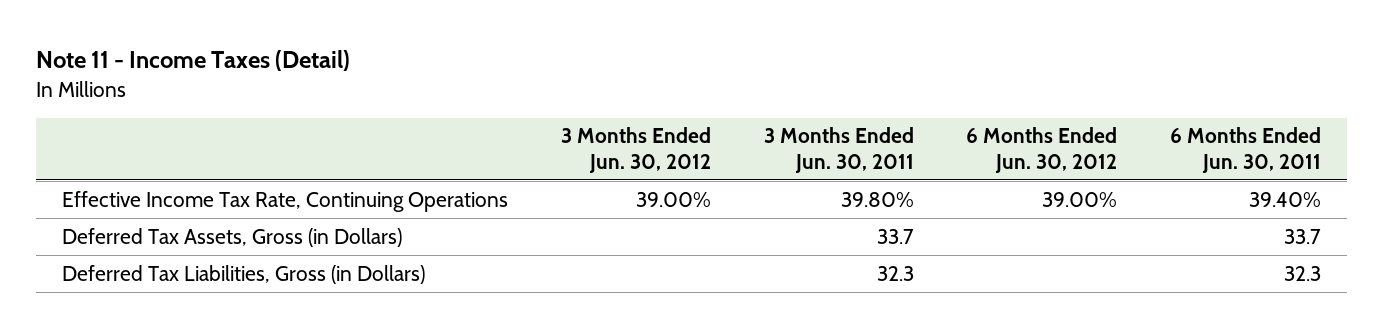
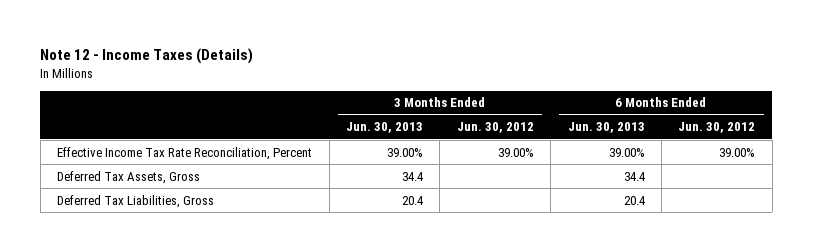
[36,50,351,72] Note 11 - Income Taxes (Detail) -> [40,48,254,65] Note 12 - Income Taxes (Details)
[763,127,914,173] 3 Months Ended Jun. 30, 2011 -> none
[1170,127,1322,173] 6 Months Ended Jun. 30, 2011 -> none
none -> [345,122,423,134] Jun. 30, 2013
none -> [567,122,645,134] Jun. 30, 2013
[62,190,509,212] Effective Income Tax Rate, Continuing Operations -> [57,146,313,160] Effective Income Tax Rate Reconciliation, Percent
[62,227,403,247] Deferred Tax Assets, Gross (in Dollars) -> [57,170,201,184] Deferred Tax Assets, Gross
[62,264,426,284] Deferred Tax Liabilities, Gross (in Dollars) -> [57,194,215,208] Deferred Tax Liabilities, Gross

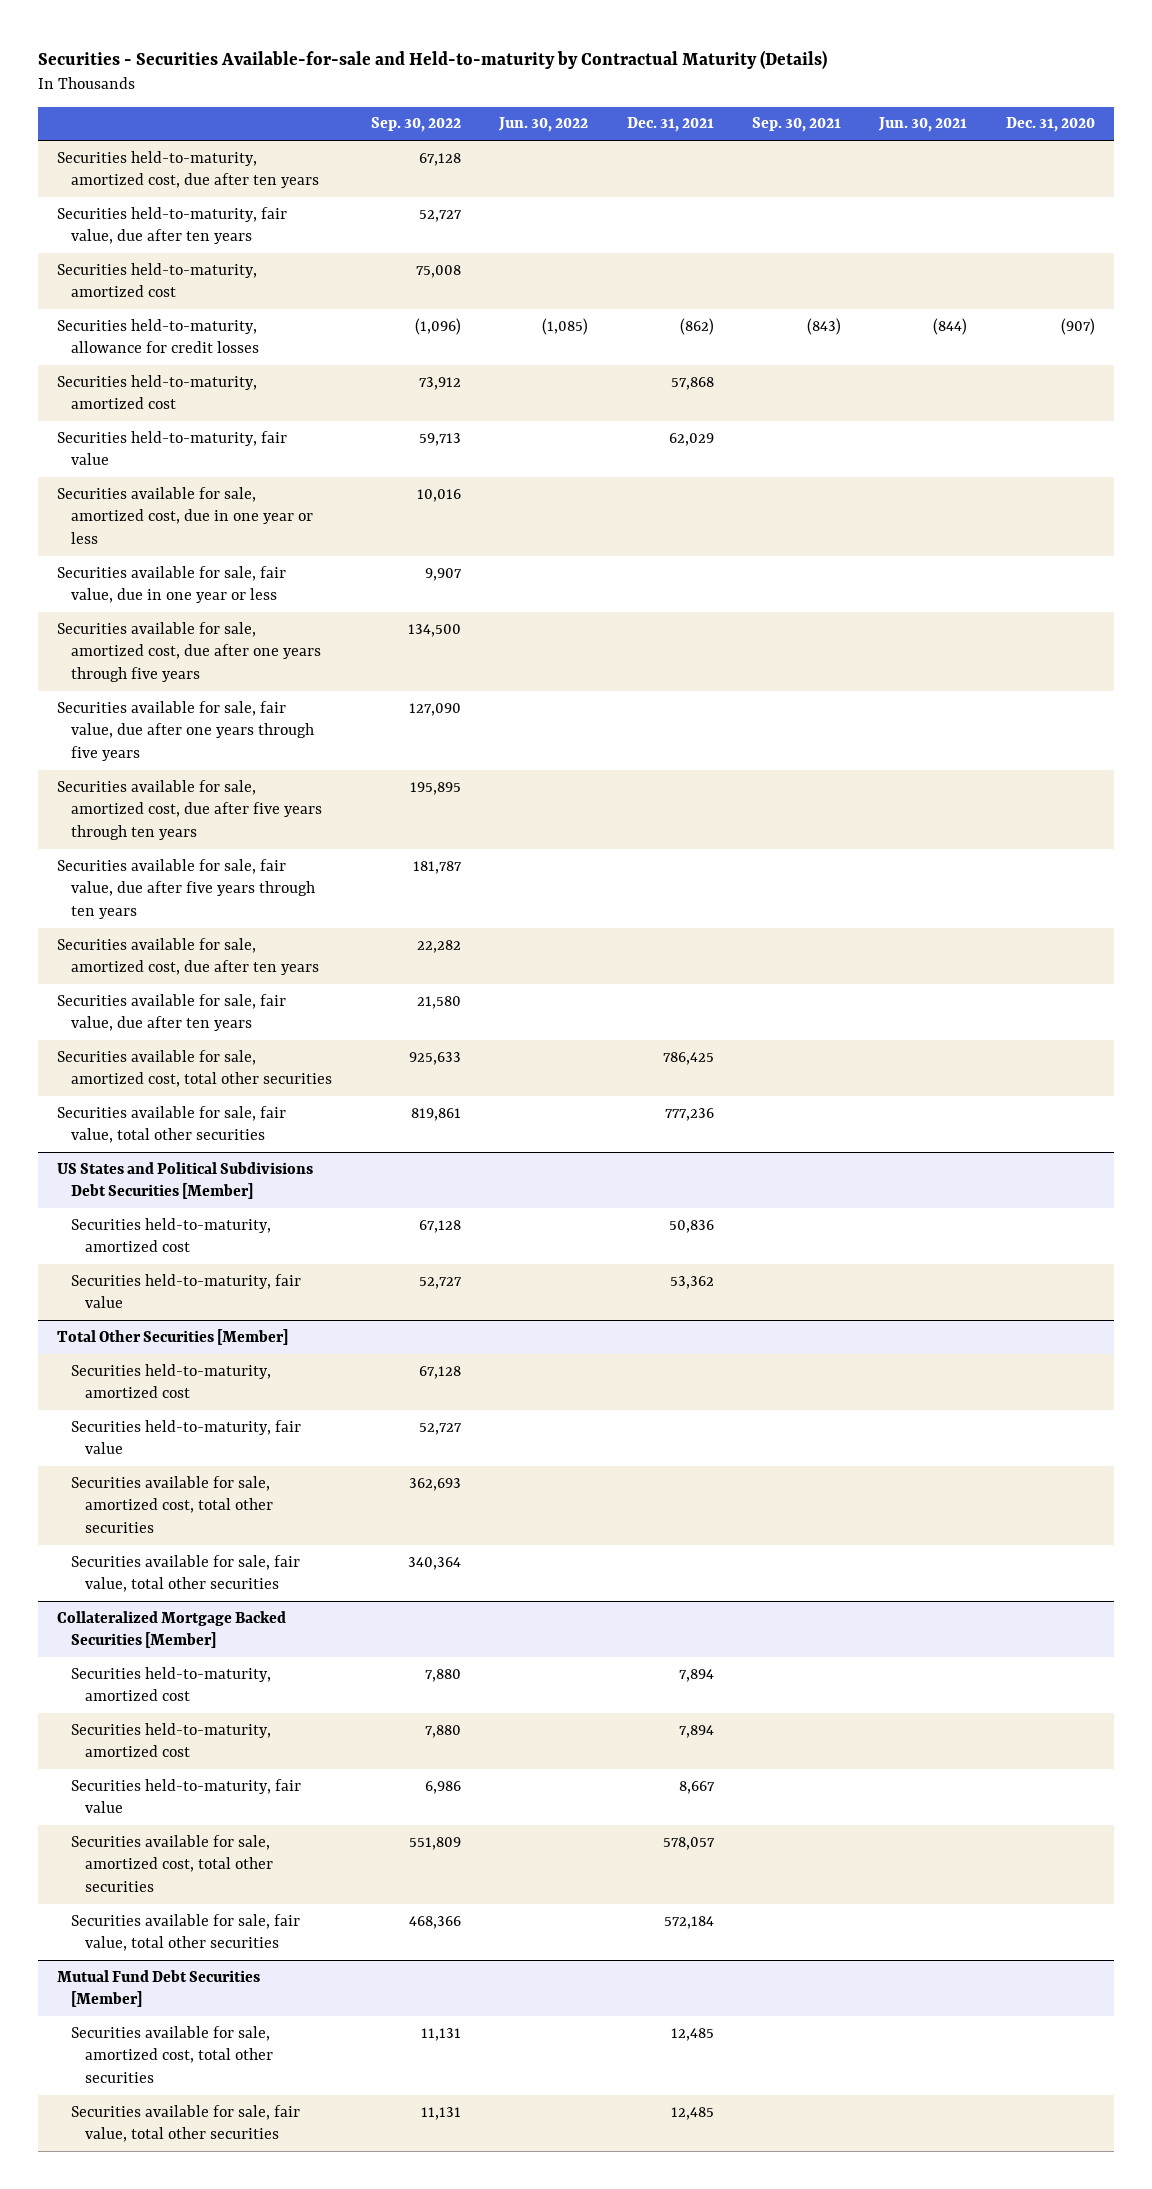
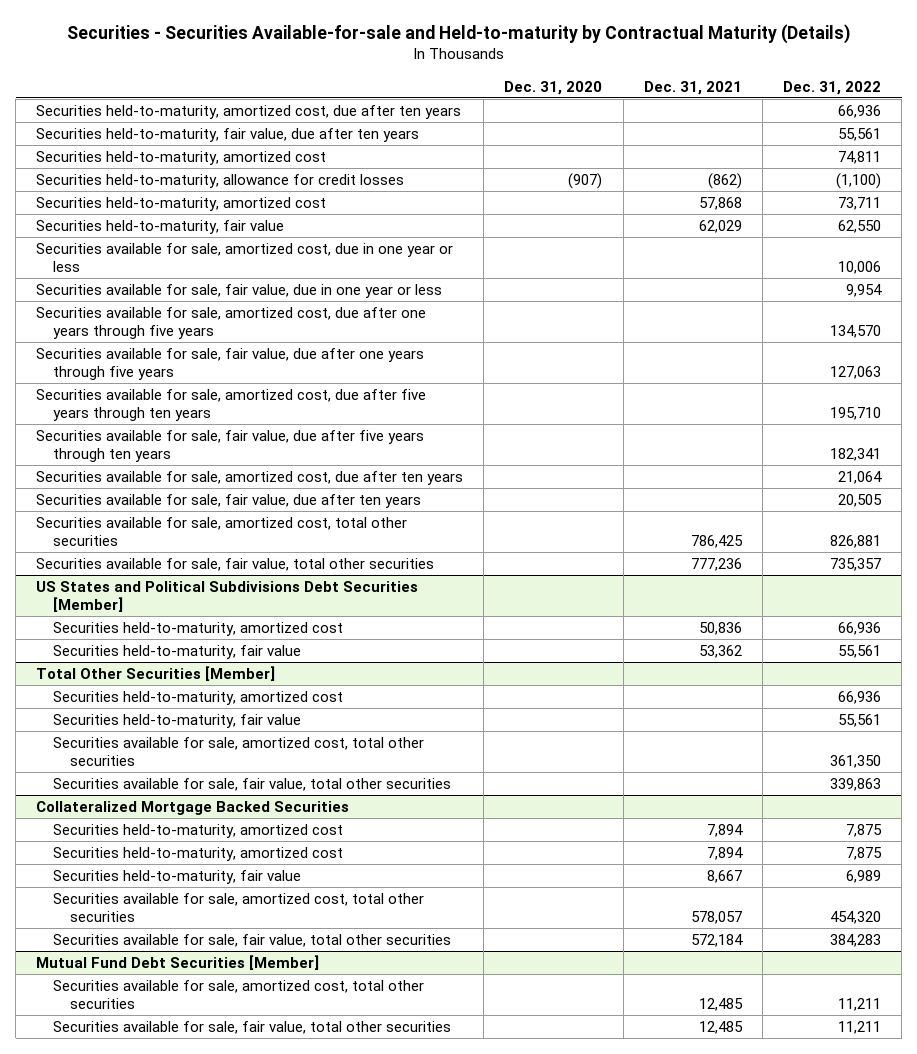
[370,117,461,133] Sep. 30, 2022 -> none
[498,117,589,133] Jun. 30, 2022 -> none
[751,117,841,133] Sep. 30, 2021 -> none
[878,117,968,133] Jun. 30, 2021 -> none
none -> [783,80,882,95] Dec. 31, 2022
[57,1610,287,1649] Collateralized Mortgage Backed Securities [Member] -> [36,801,350,816] Collateralized Mortgage Backed Securities

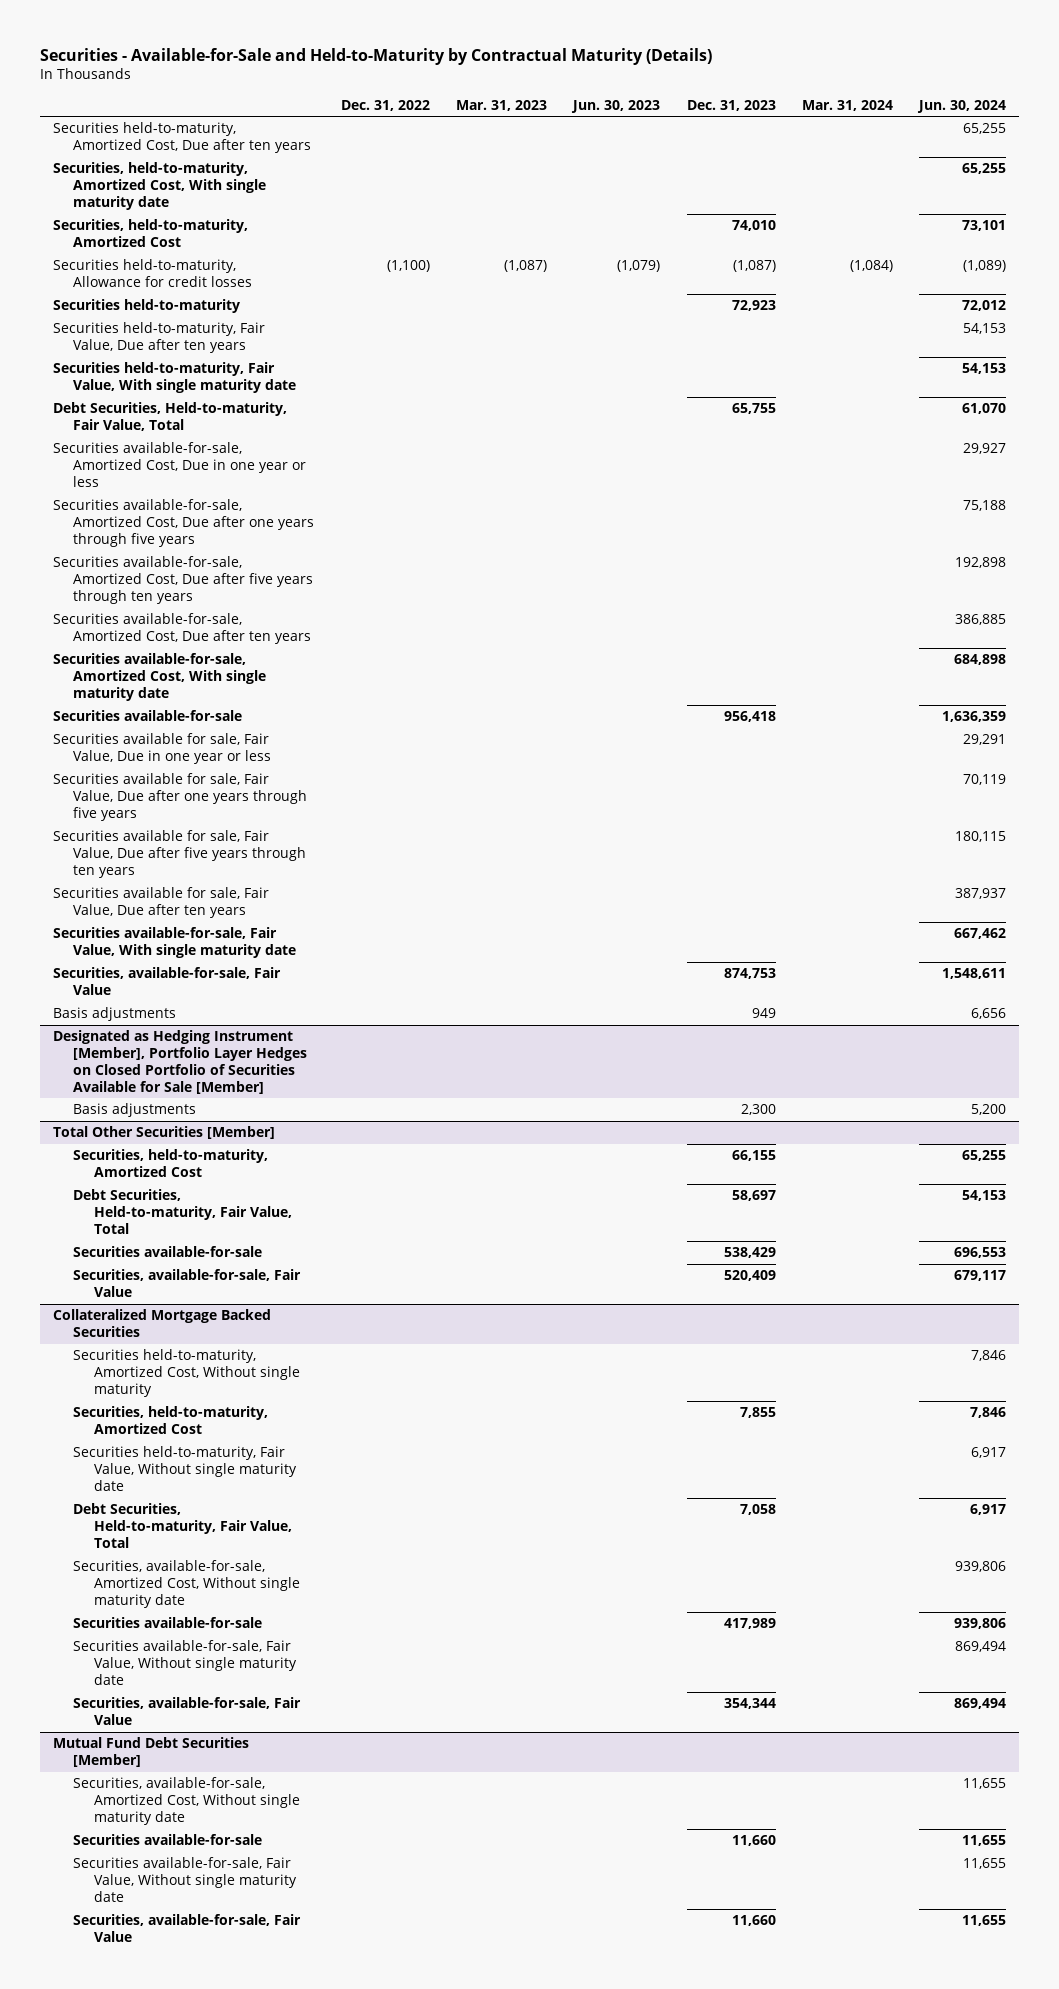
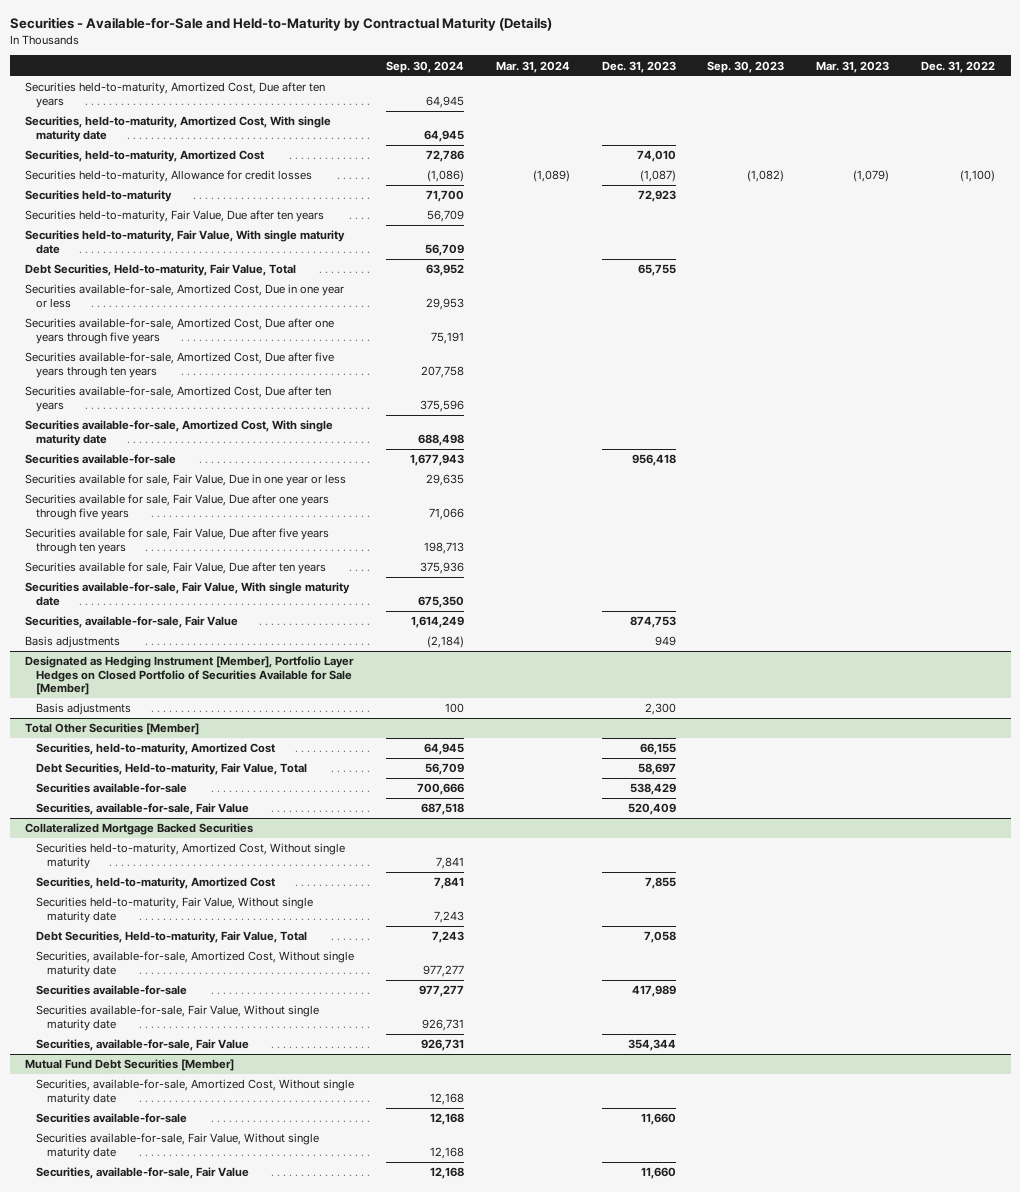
[571,99,661,113] Jun. 30, 2023 -> none
[917,99,1007,113] Jun. 30, 2024 -> none
none -> [386,60,465,73] Sep. 30, 2024
none -> [707,60,785,73] Sep. 30, 2023
[504,260,548,273] (1,087) -> [853,170,890,183] (1,079)
[849,260,893,273] (1,084) -> [532,170,570,183] (1,089)

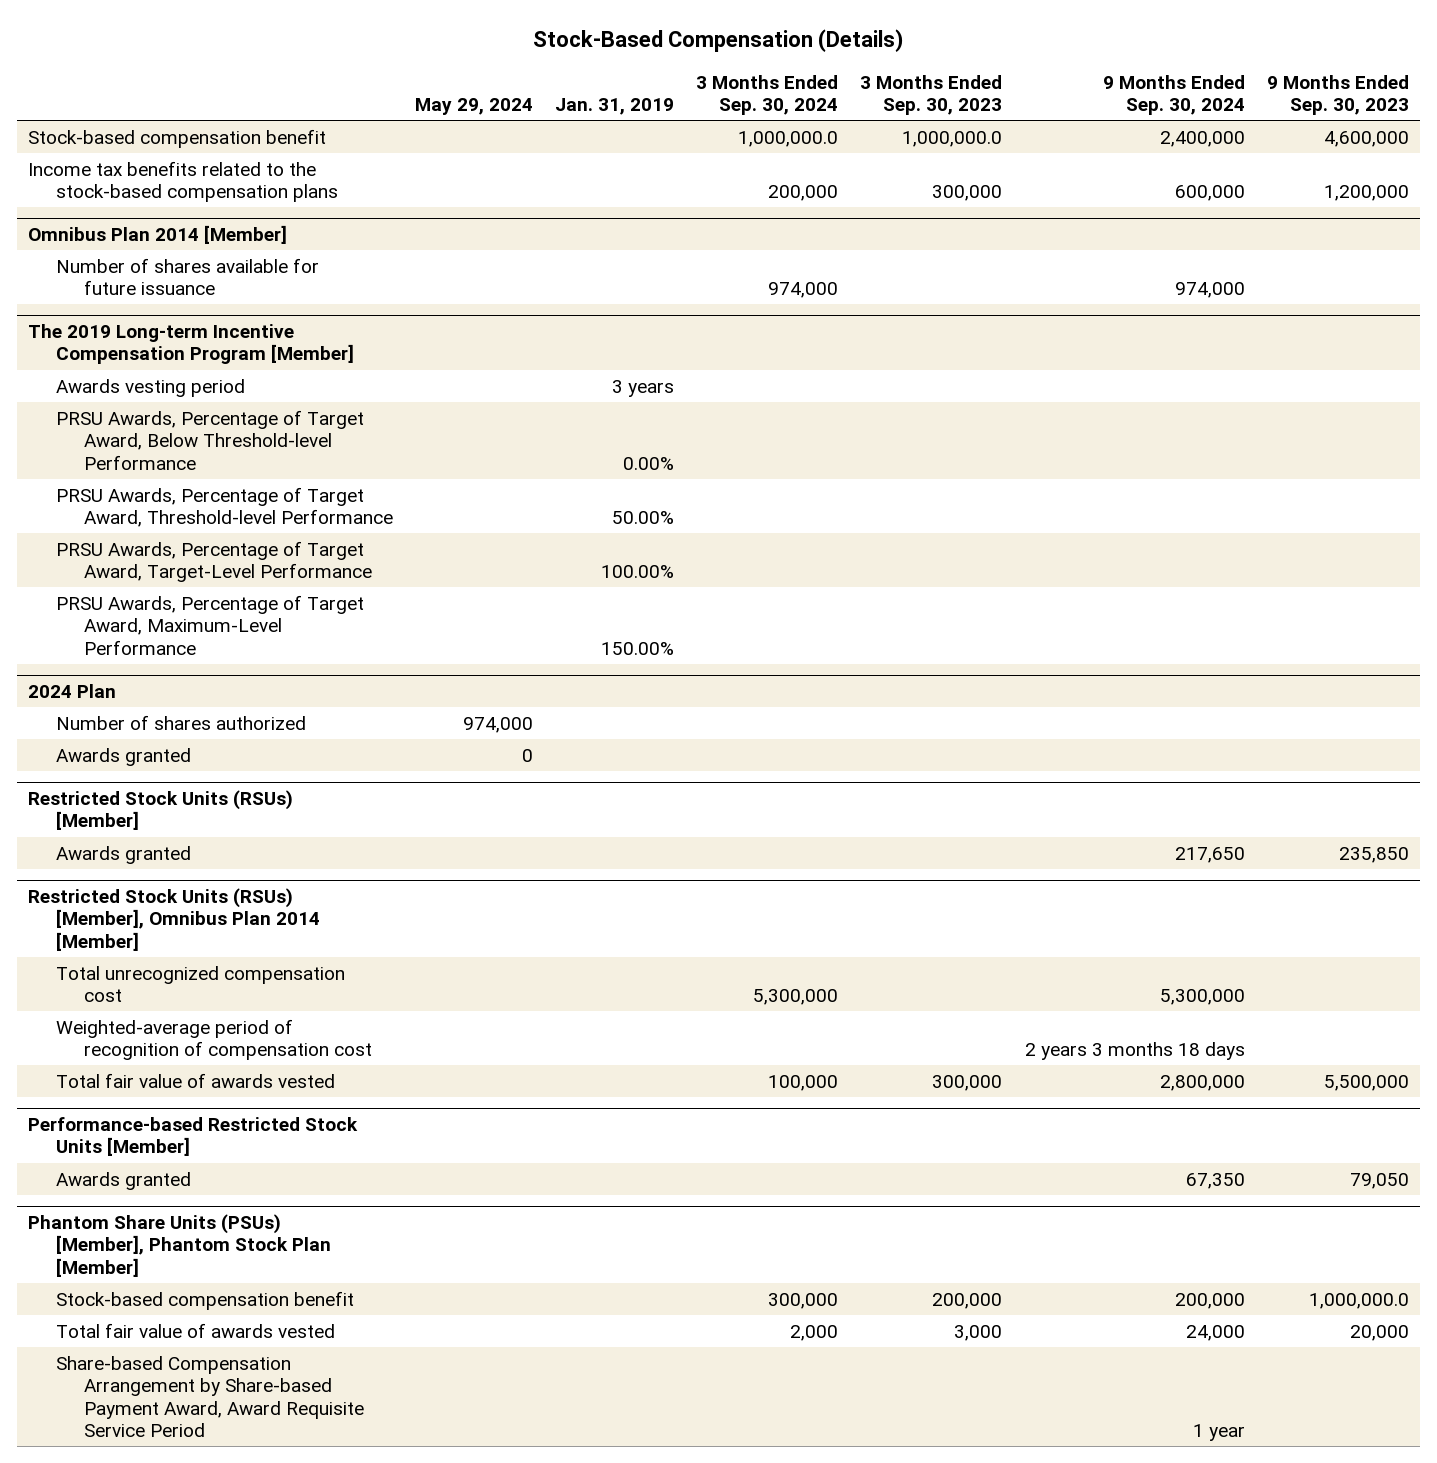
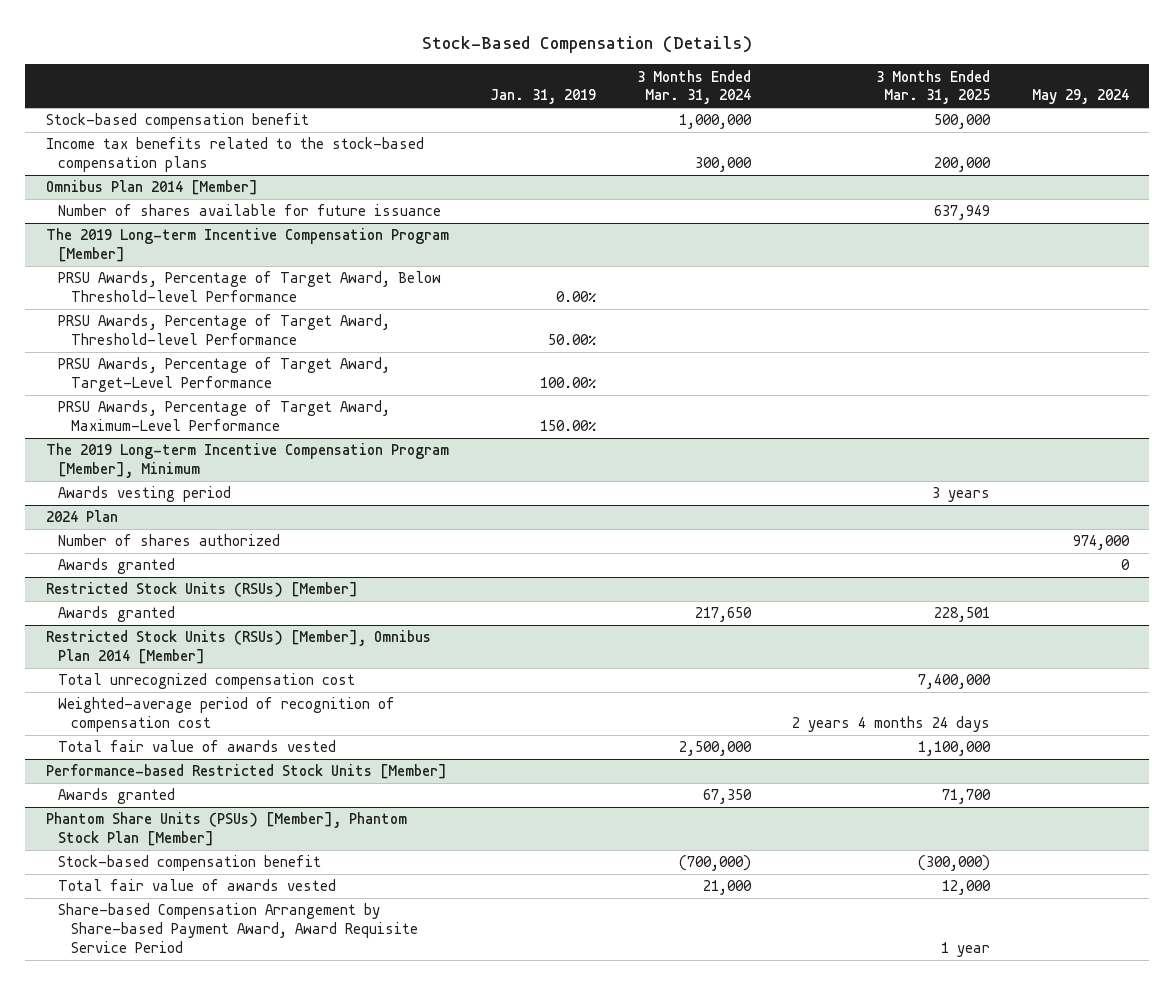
[696,74,839,116] 3 Months Ended Sep. 30, 2024 -> none
[860,74,1003,116] 3 Months Ended Sep. 30, 2023 -> none
[1102,74,1245,116] 9 Months Ended Sep. 30, 2024 -> none
[1266,74,1409,116] 9 Months Ended Sep. 30, 2023 -> none
none -> [637,69,752,105] 3 Months Ended Mar. 31, 2024
none -> [876,69,991,105] 3 Months Ended Mar. 31, 2025
[55,378,245,397] Awards vesting period -> none
none -> [45,443,449,479] The 2019 Long-term Incentive Compensation Program [Member], Minimum
none -> [58,486,232,503] Awards vesting period

